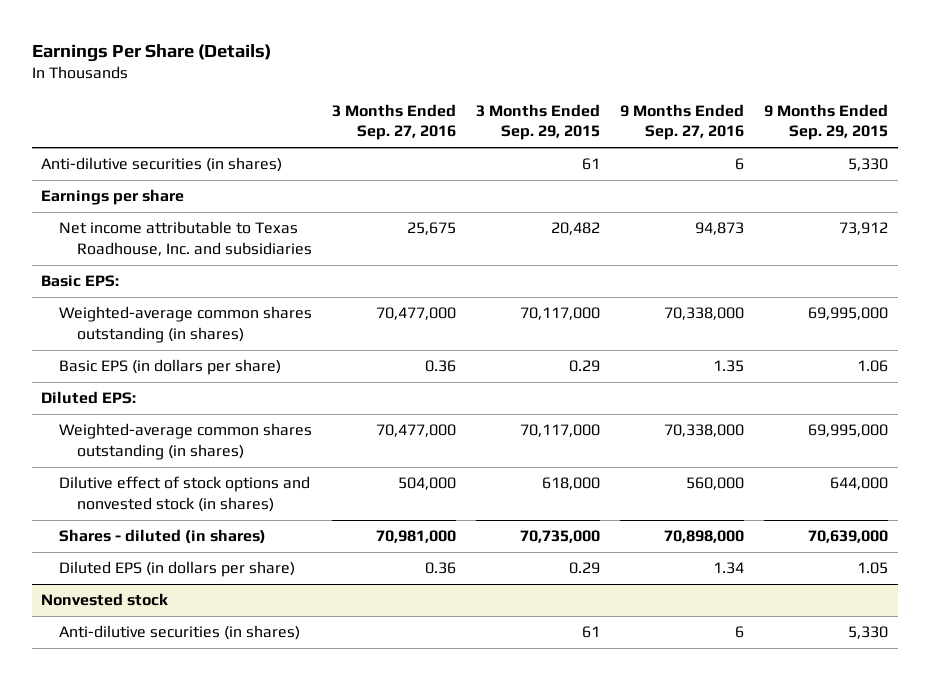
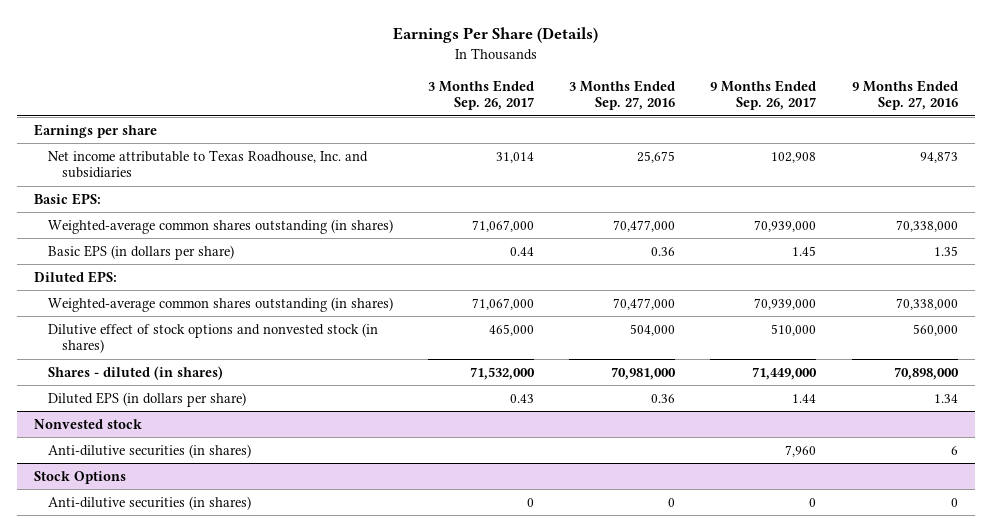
[475,103,600,141] 3 Months Ended Sep. 29, 2015 -> none
[763,103,888,141] 9 Months Ended Sep. 29, 2015 -> none
none -> [428,79,535,111] 3 Months Ended Sep. 26, 2017
none -> [710,79,817,111] 9 Months Ended Sep. 26, 2017
[41,157,283,173] Anti-dilutive securities (in shares) -> none
none -> [34,470,127,484] Stock Options
none -> [47,495,251,510] Anti-dilutive securities (in shares)

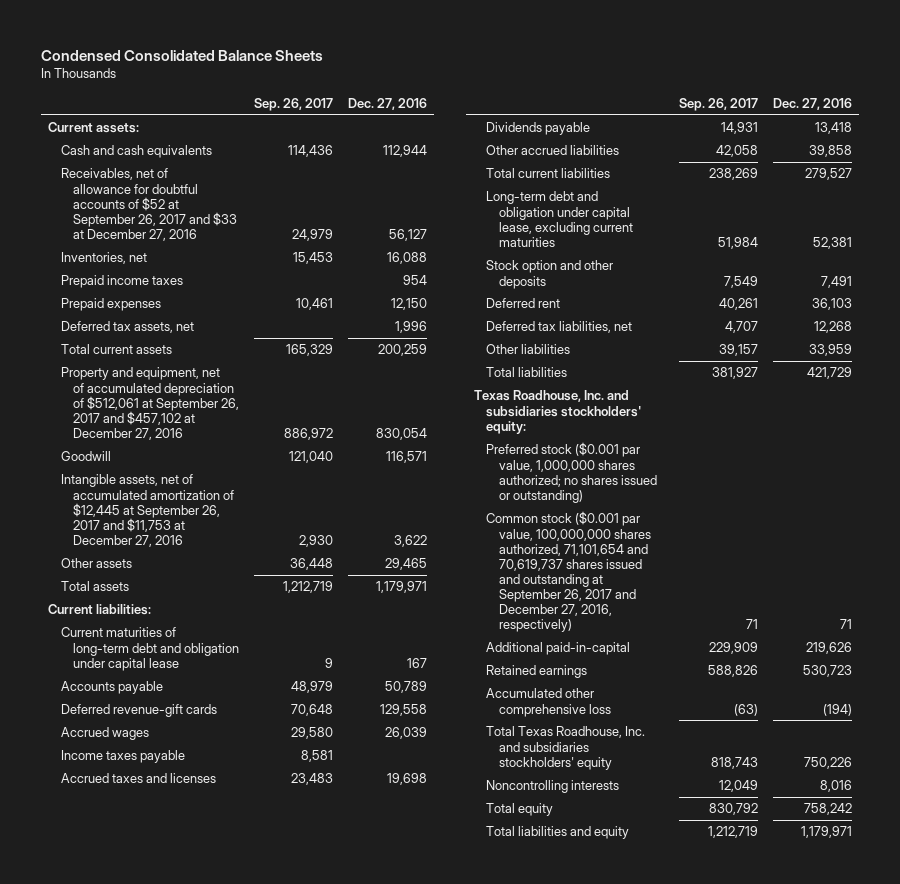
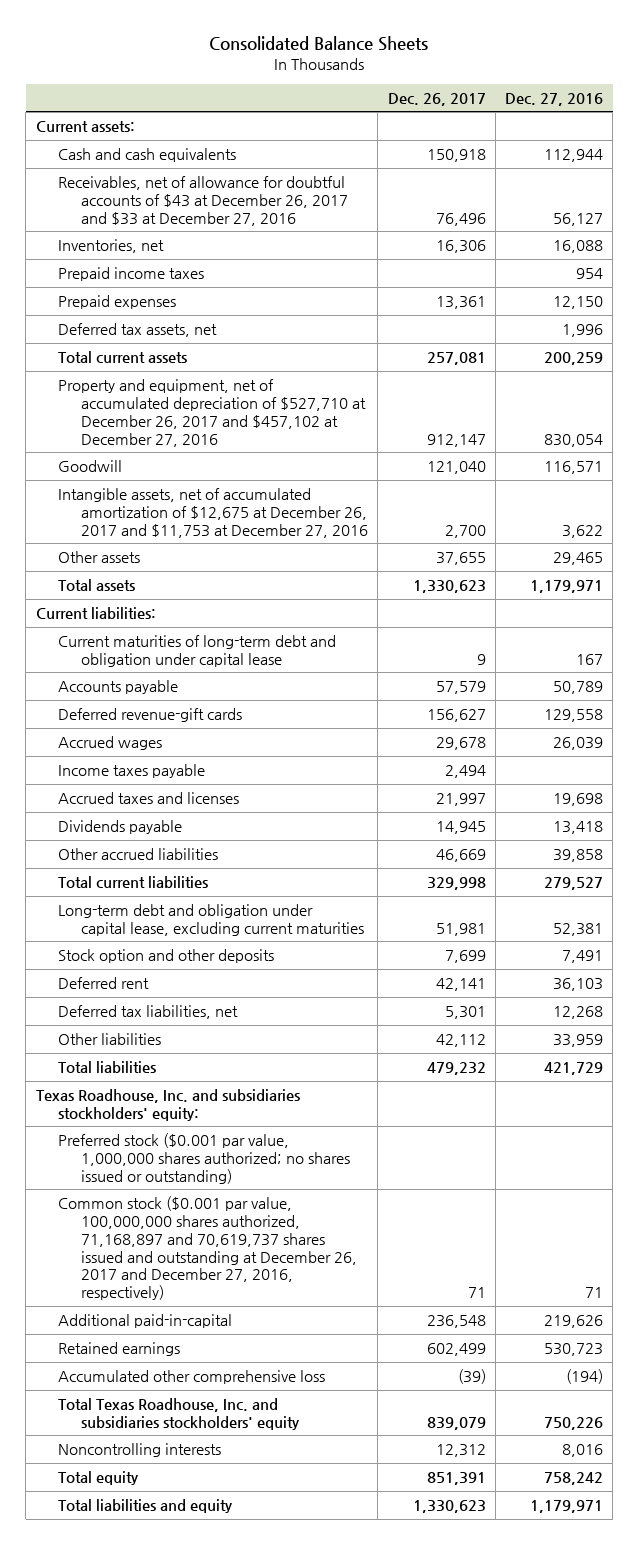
[40,49,323,61] Condensed Consolidated Balance Sheets -> [209,35,429,51] Consolidated Balance Sheets
[253,97,333,111] Sep. 26, 2017 -> none
none -> [387,92,486,106] Dec. 26, 2017
[60,168,238,241] Receivables, net of allowance for doubtful accounts of $52 at September 26, 2017 and $33 at December 27, 2016 -> [58,175,349,226] Receivables, net of allowance for doubtful accounts of $43 at December 26, 2017 and $33 at December 27, 2016
[60,367,240,440] Property and equipment, net of accumulated depreciation of $512,061 at September 26, 2017 and $457,102 at December 27, 2016 -> [58,378,367,447] Property and equipment, net of accumulated depreciation of $527,710 at December 26, 2017 and $457,102 at December 27, 2016
[60,474,235,547] Intangible assets, net of accumulated amortization of $12,445 at September 26, 2017 and $11,753 at December 27, 2016 -> [58,487,369,538] Intangible assets, net of accumulated amortization of $12,675 at December 26, 2017 and $11,753 at December 27, 2016
[486,511,651,633] Common stock ($0.001 par value, 100,000,000 shares authorized, 71,101,654 and 70,619,737 shares issued and outstanding at September 26, 2017 and December 27, 2016, respectively) -> [58,1195,358,1301] Common stock ($0.001 par value, 100,000,000 shares authorized, 71,168,897 and 70,619,737 shares issued and outstanding at December 26, 2017 and December 27, 2016, respectively)

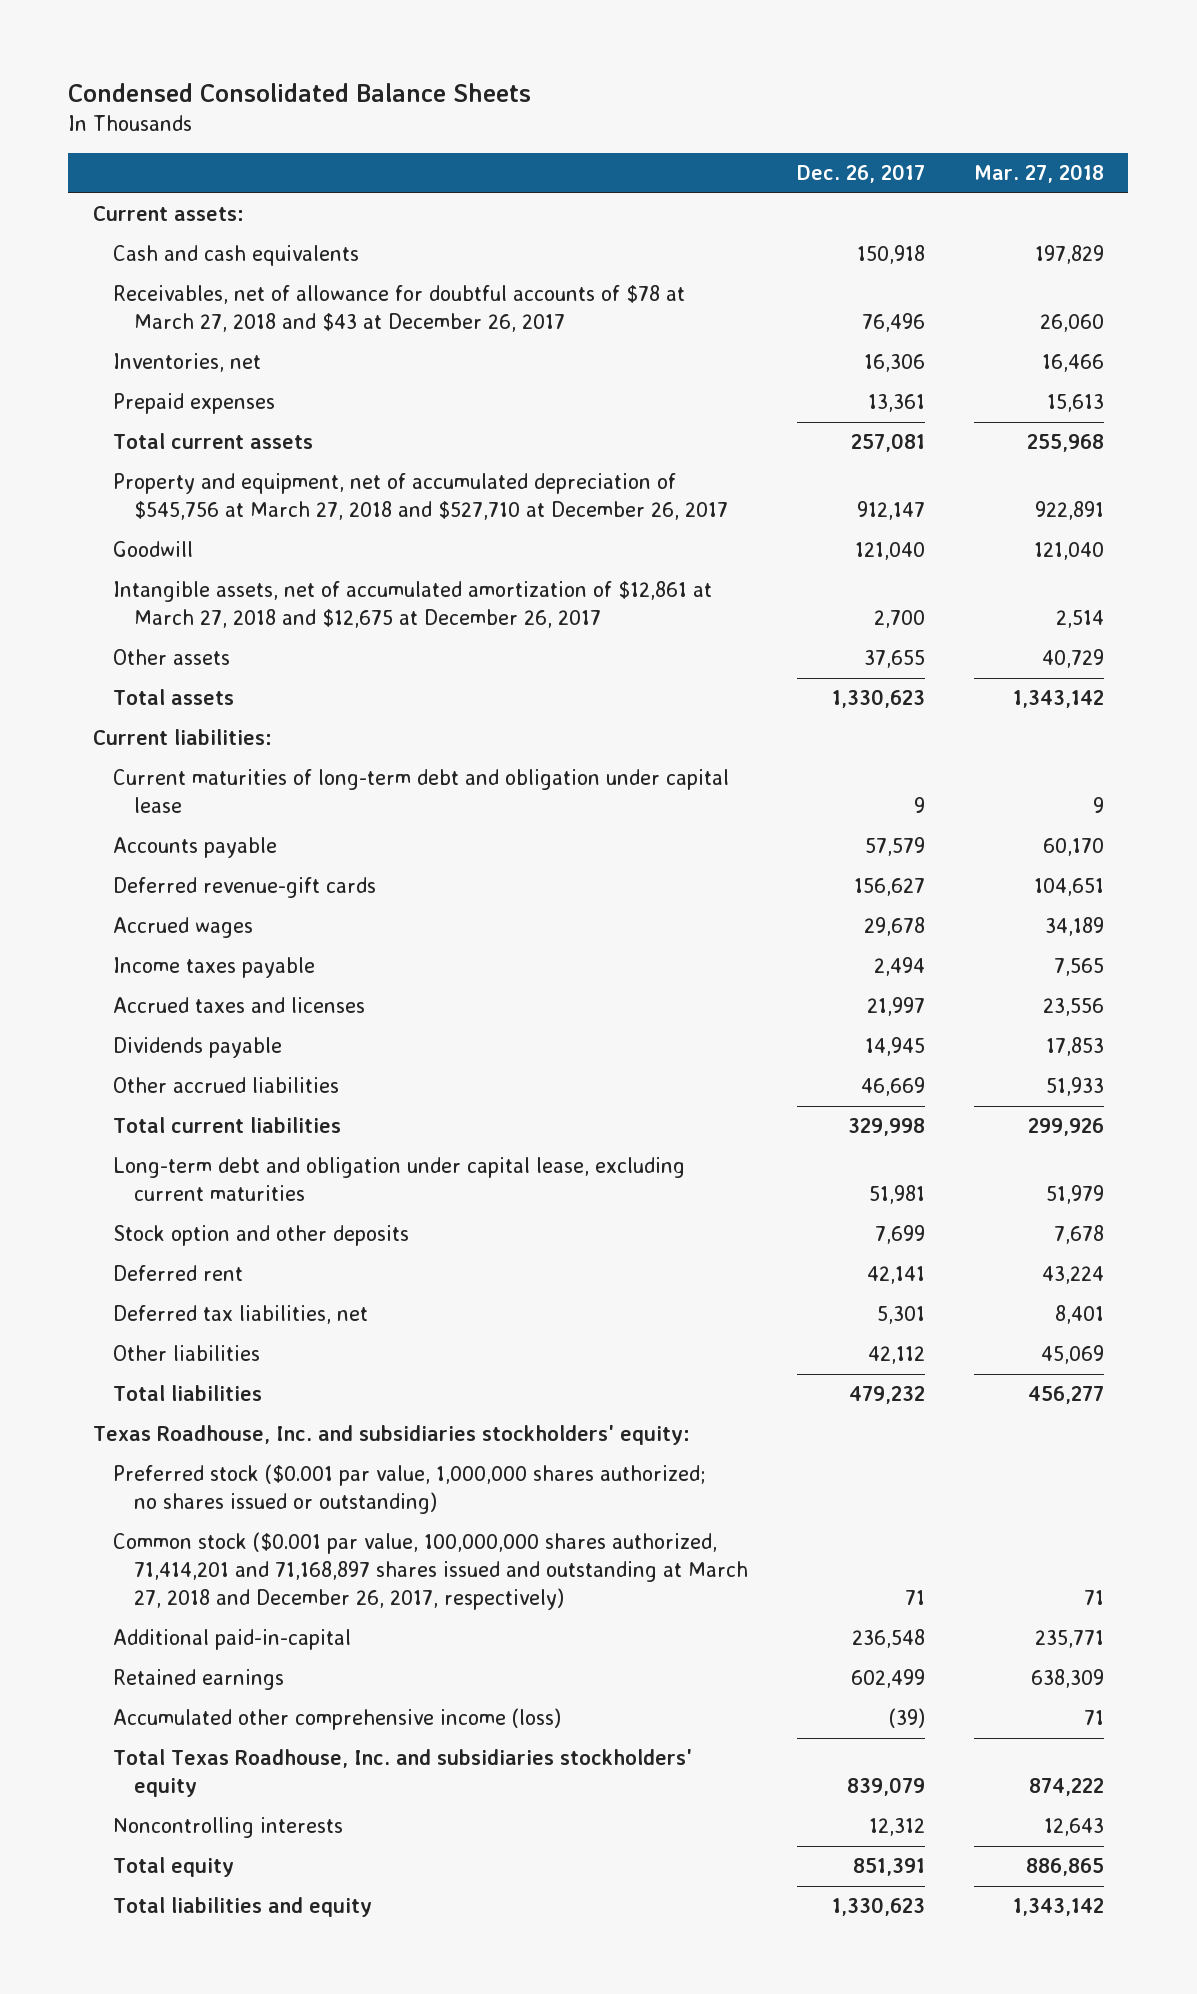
[209,35,429,51] Consolidated Balance Sheets -> [68,82,532,102] Condensed Consolidated Balance Sheets
[505,92,604,106] Dec. 27, 2016 -> none
none -> [973,164,1104,184] Mar. 27, 2018
[58,175,349,226] Receivables, net of allowance for doubtful accounts of $43 at December 26, 2017 and $33 at December 27, 2016 -> [113,285,686,333] Receivables, net of allowance for doubtful accounts of $78 at March 27, 2018 and $43 at December 26, 2017
[58,266,205,281] Prepaid income taxes -> none
[58,322,218,337] Deferred tax assets, net -> none
[58,378,367,447] Property and equipment, net of accumulated depreciation of $527,710 at December 26, 2017 and $457,102 at December 27, 2016 -> [113,473,728,521] Property and equipment, net of accumulated depreciation of $545,756 at March 27, 2018 and $527,710 at December 26, 2017
[58,487,369,538] Intangible assets, net of accumulated amortization of $12,675 at December 26, 2017 and $11,753 at December 27, 2016 -> [113,581,713,629] Intangible assets, net of accumulated amortization of $12,861 at March 27, 2018 and $12,675 at December 26, 2017
[58,1195,358,1301] Common stock ($0.001 par value, 100,000,000 shares authorized, 71,168,897 and 70,619,737 shares issued and outstanding at December 26, 2017 and December 27, 2016, respectively) -> [113,1532,748,1611] Common stock ($0.001 par value, 100,000,000 shares authorized, 71,414,201 and 71,168,897 shares issued and outstanding at March 27, 2018 and December 26, 2017, respectively)
[58,1369,326,1384] Accumulated other comprehensive loss -> [113,1708,562,1731] Accumulated other comprehensive income (loss)

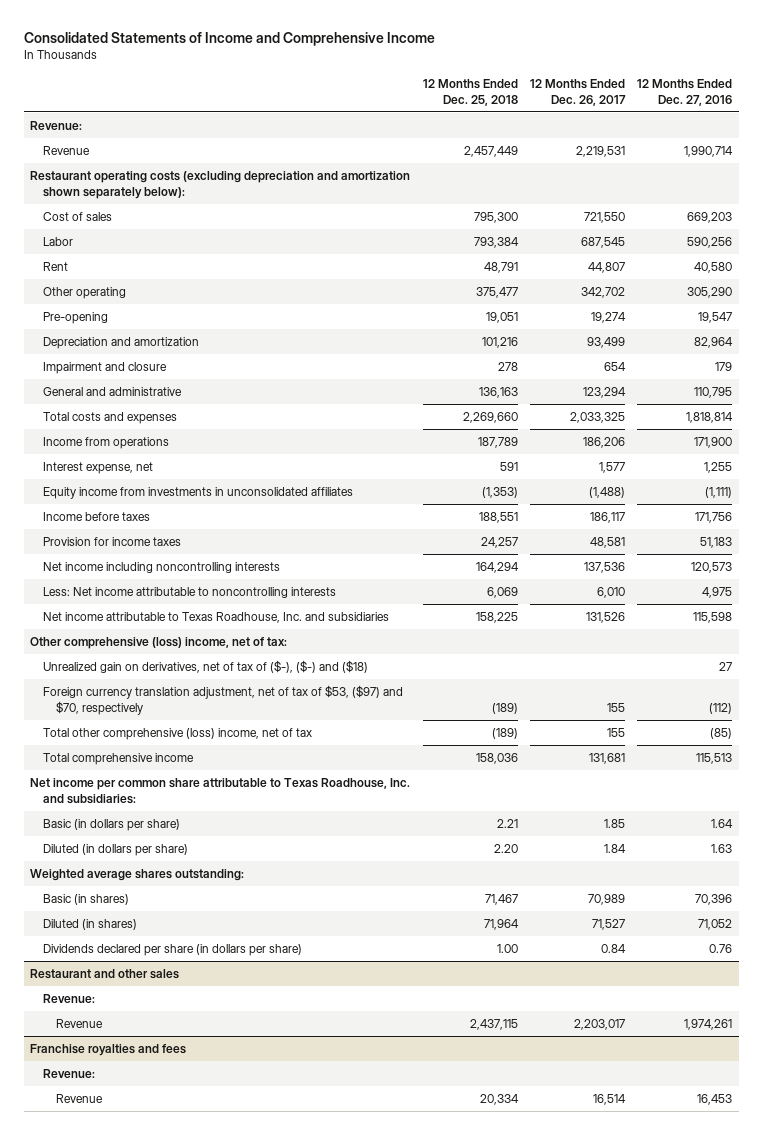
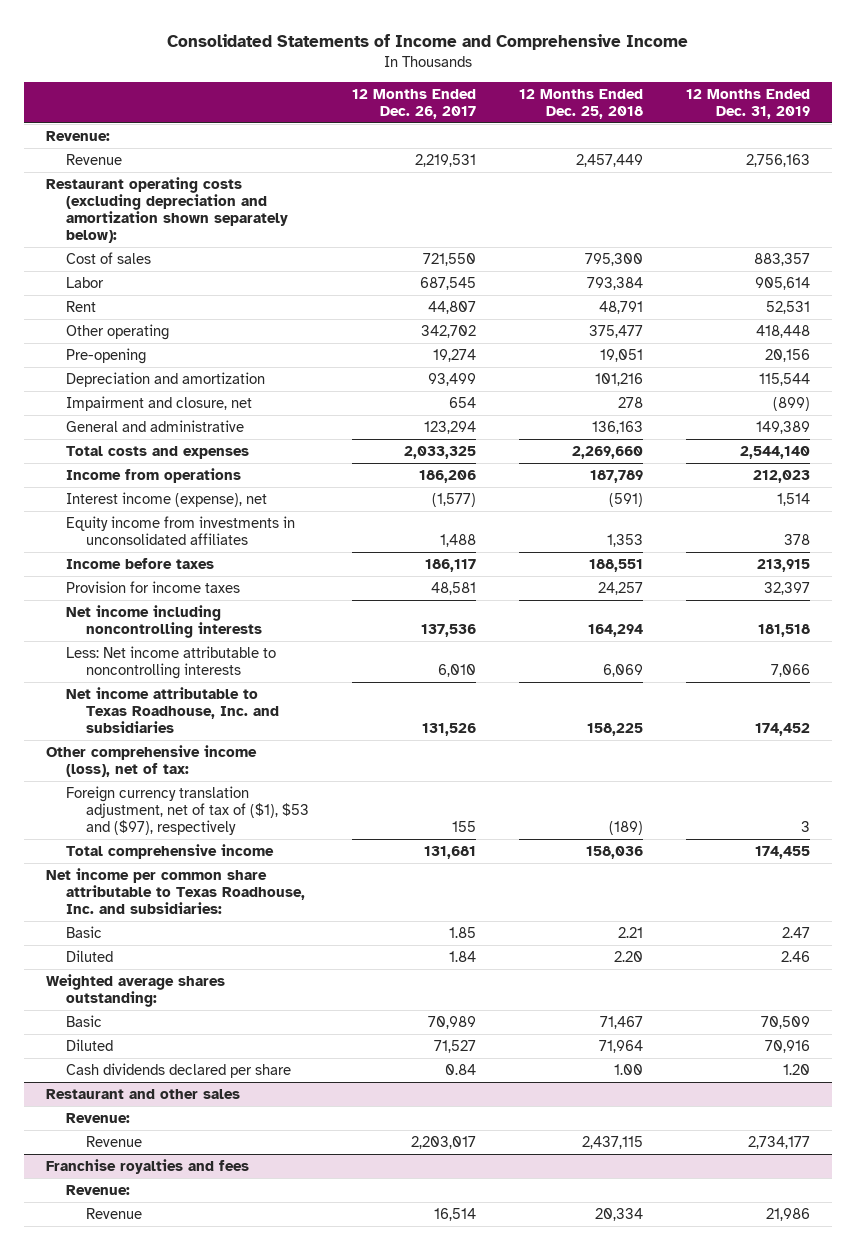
[637,78,733,106] 12 Months Ended Dec. 27, 2016 -> none
none -> [686,88,811,119] 12 Months Ended Dec. 31, 2019
[42,361,167,374] Impairment and closure -> [65,395,252,411] Impairment and closure, net
[42,461,153,474] Interest expense, net -> [65,491,267,507] Interest income (expense), net
[499,461,518,471] 591 -> [609,492,644,507] (591)
[598,461,625,473] 1,577 -> [431,492,476,507] (1,577)
[481,486,518,498] (1,353) -> [607,534,644,548] 1,353
[588,486,625,498] (1,488) -> [439,534,476,548] 1,488
[42,659,368,673] Unrealized gain on derivatives, net of tax of ($-), ($-) and ($18) -> none
[42,727,312,740] Total other comprehensive (loss) income, net of tax -> none
[30,636,288,649] Other comprehensive (loss) income, net of tax: -> [46,744,258,778] Other comprehensive income (loss), net of tax:
[42,684,403,715] Foreign currency translation adjustment, net of tax of $53, ($97) and $70, respectively -> [65,785,309,836] Foreign currency translation adjustment, net of tax of ($1), $53 and ($97), respectively
[42,818,180,831] Basic (in dollars per share) -> [65,925,102,938] Basic
[42,843,188,856] Diluted (in dollars per share) -> [65,949,113,962] Diluted
[42,893,129,905] Basic (in shares) -> [65,1014,102,1027] Basic
[42,918,137,930] Diluted (in shares) -> [65,1038,113,1051] Diluted
[42,943,302,956] Dividends declared per share (in dollars per share) -> [65,1062,291,1078] Cash dividends declared per share

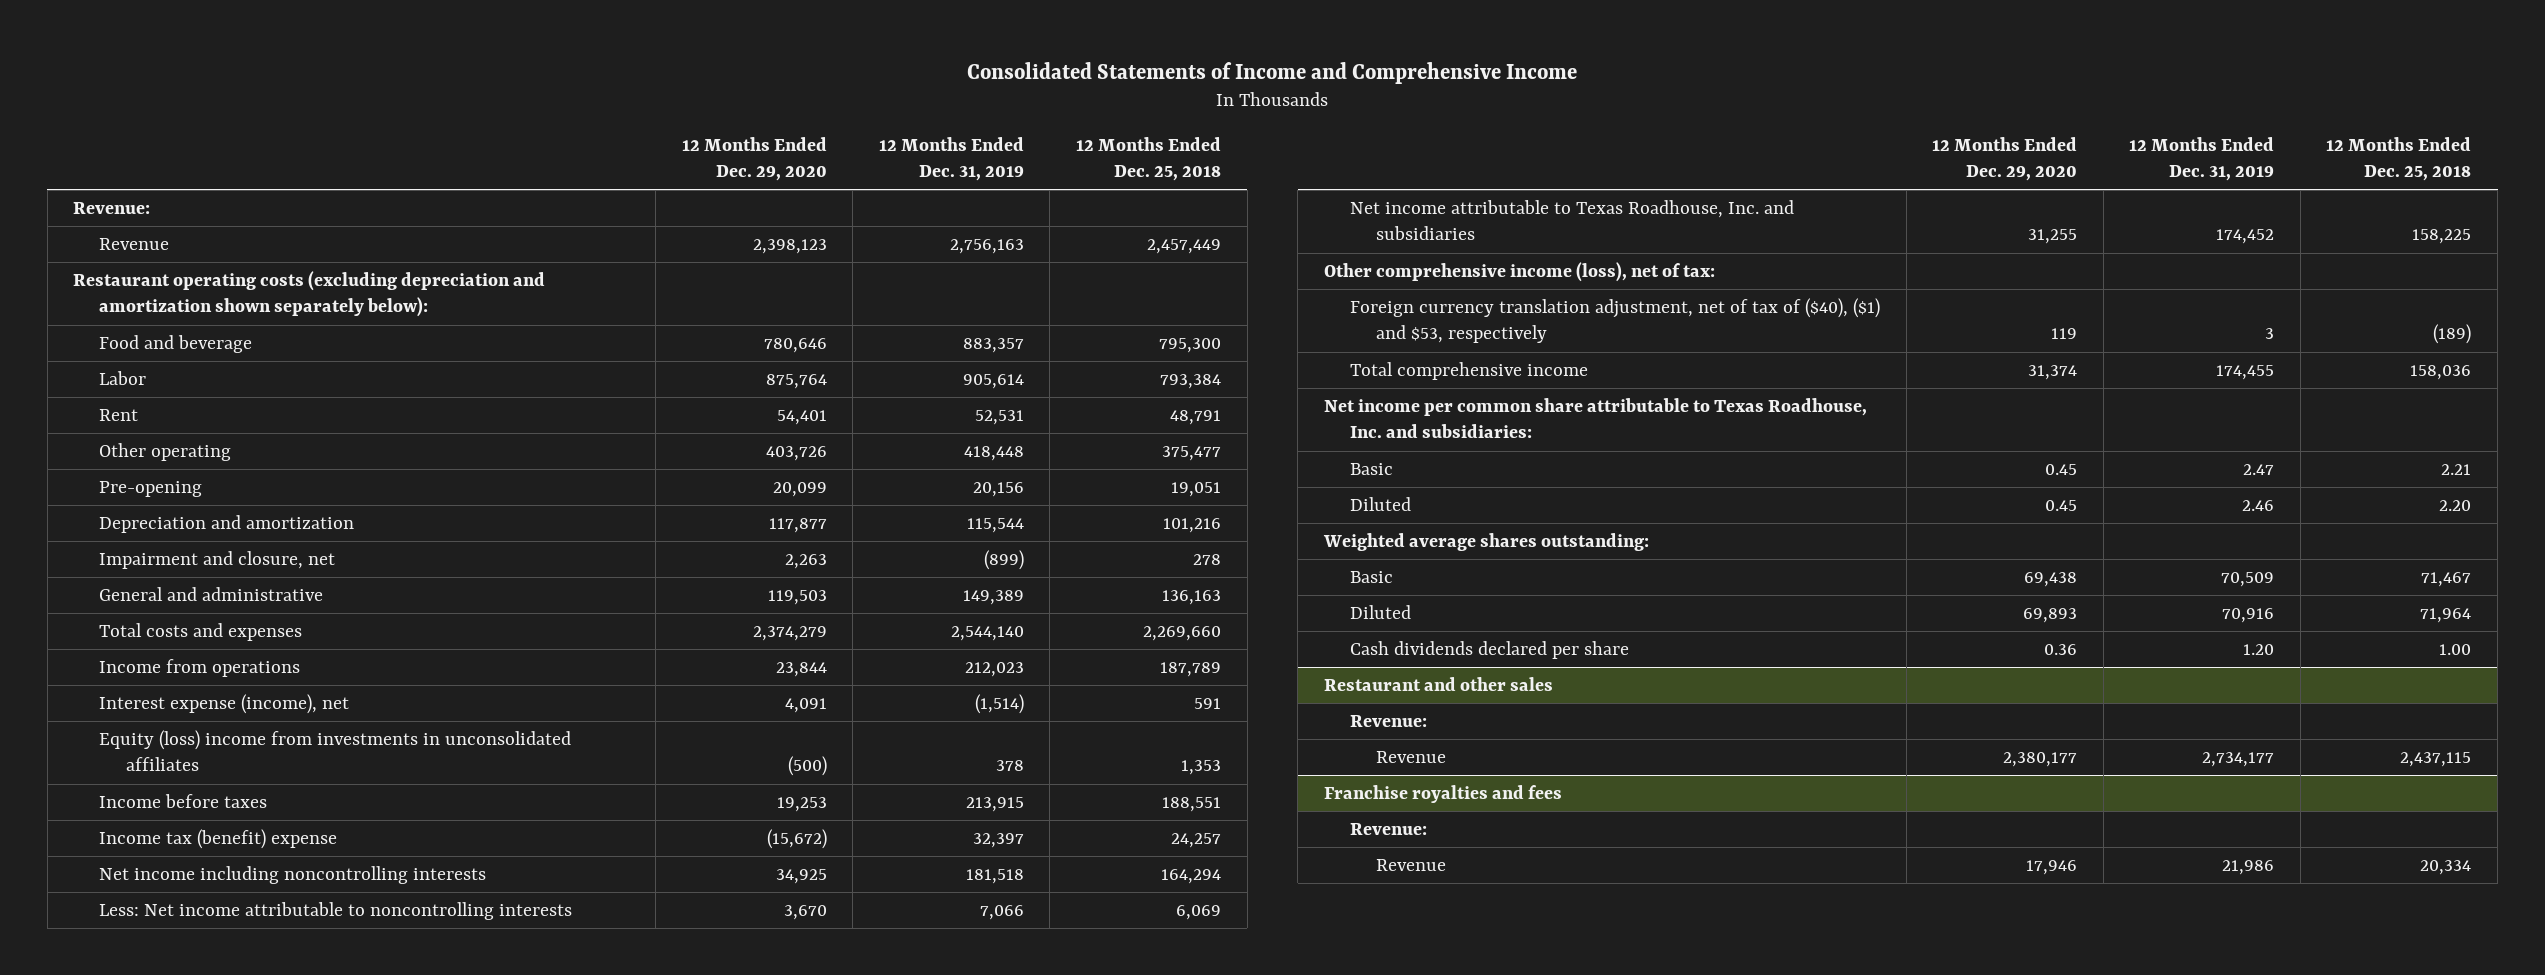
[351,88,476,119] 12 Months Ended Dec. 26, 2017 -> none
none -> [681,136,827,181] 12 Months Ended Dec. 29, 2020
[65,251,151,264] Cost of sales -> [99,335,253,354] Food and beverage
[65,491,267,507] Interest income (expense), net -> [99,694,350,715] Interest expense (income), net
[609,492,644,507] (591) -> [1193,698,1221,710] 591
[777,492,811,506] 1,514 -> [974,694,1024,715] (1,514)
[65,515,295,546] Equity income from investments in unconsolidated affiliates -> [99,730,572,772] Equity (loss) income from investments in unconsolidated affiliates
[65,580,240,593] Provision for income taxes -> [99,829,338,850] Income tax (benefit) expense
[65,785,309,836] Foreign currency translation adjustment, net of tax of ($1), $53 and ($97), respectively -> [1349,298,1880,344] Foreign currency translation adjustment, net of tax of ($40), ($1) and $53, respectively

